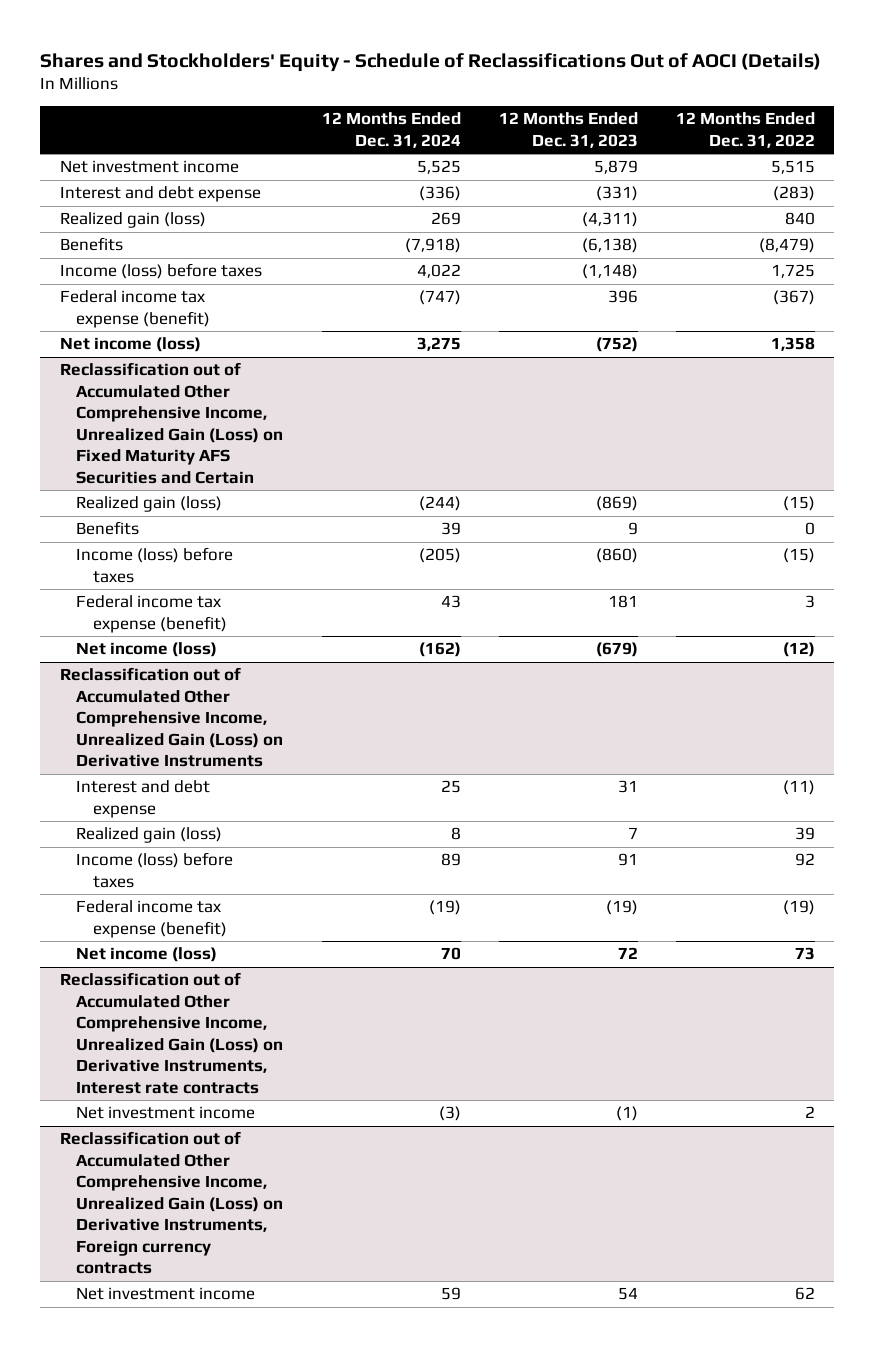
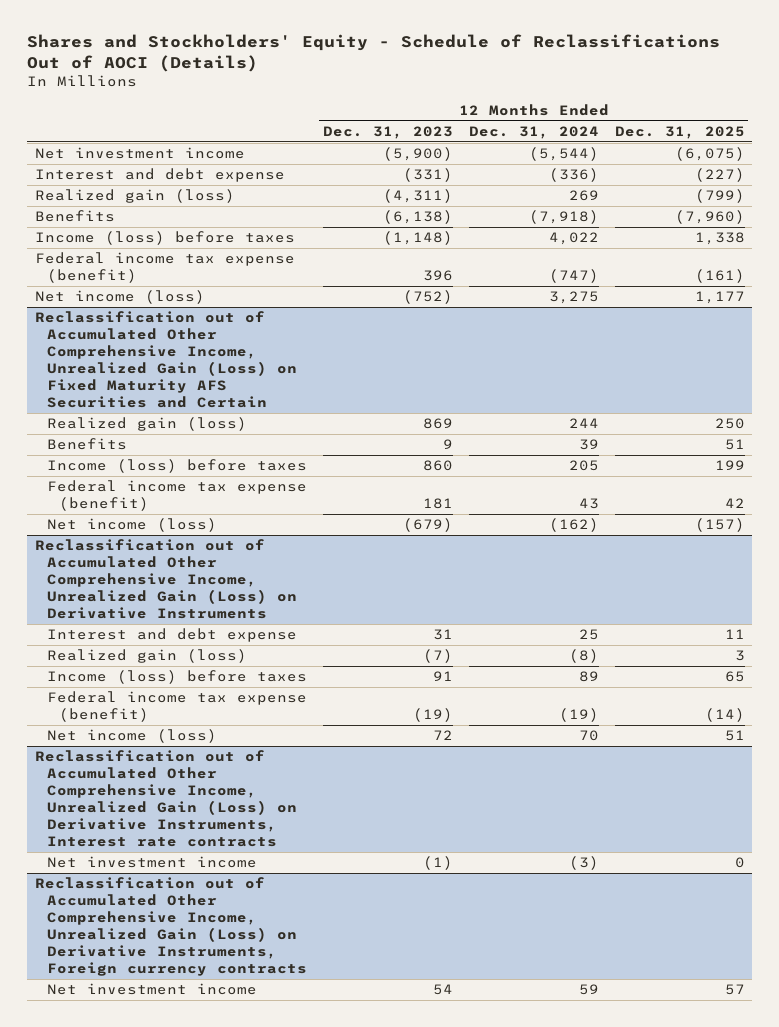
[676,112,816,148] 12 Months Ended Dec. 31, 2022 -> none
none -> [614,125,745,139] Dec. 31, 2025
[416,160,461,175] 5,525 -> [528,147,599,162] (5,544)
[593,160,638,175] 5,879 -> [382,147,453,162] (5,900)
[418,496,461,512] (244) -> [568,418,599,429] 244
[595,496,638,512] (869) -> [422,418,453,430] 869
[418,548,461,564] (205) -> [568,460,599,472] 205
[595,548,638,564] (860) -> [422,460,453,472] 860
[450,827,461,841] 8 -> [568,649,599,664] (8)
[627,827,638,840] 7 -> [422,649,453,664] (7)

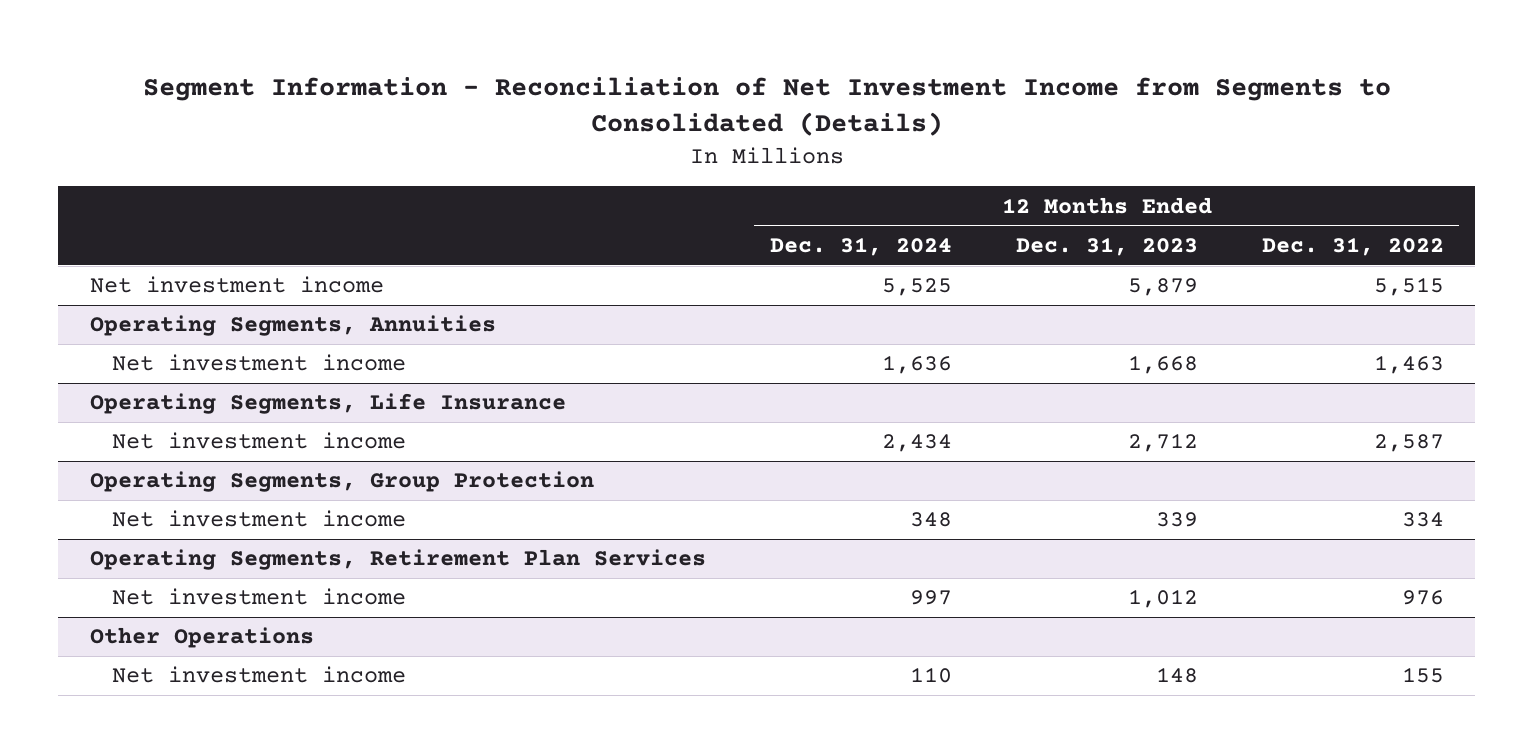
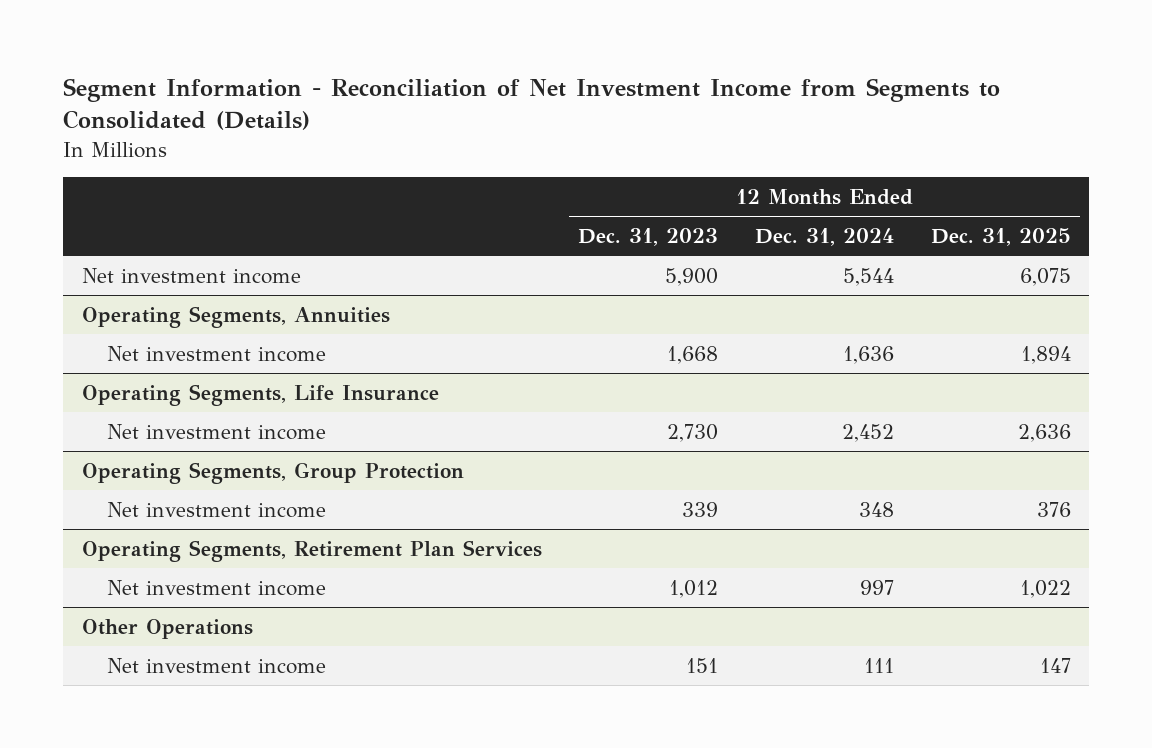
[1261,236,1444,256] Dec. 31, 2022 -> none
none -> [930,227,1071,246] Dec. 31, 2025
[881,278,952,297] 5,525 -> [843,267,895,286] 5,544
[1127,278,1198,297] 5,879 -> [665,267,719,286] 5,900
[881,434,952,453] 2,434 -> [842,423,895,442] 2,452
[1127,433,1198,453] 2,712 -> [667,423,719,442] 2,730
[909,667,952,684] 110 -> [864,657,895,673] 111
[1155,667,1198,684] 148 -> [686,657,719,673] 151

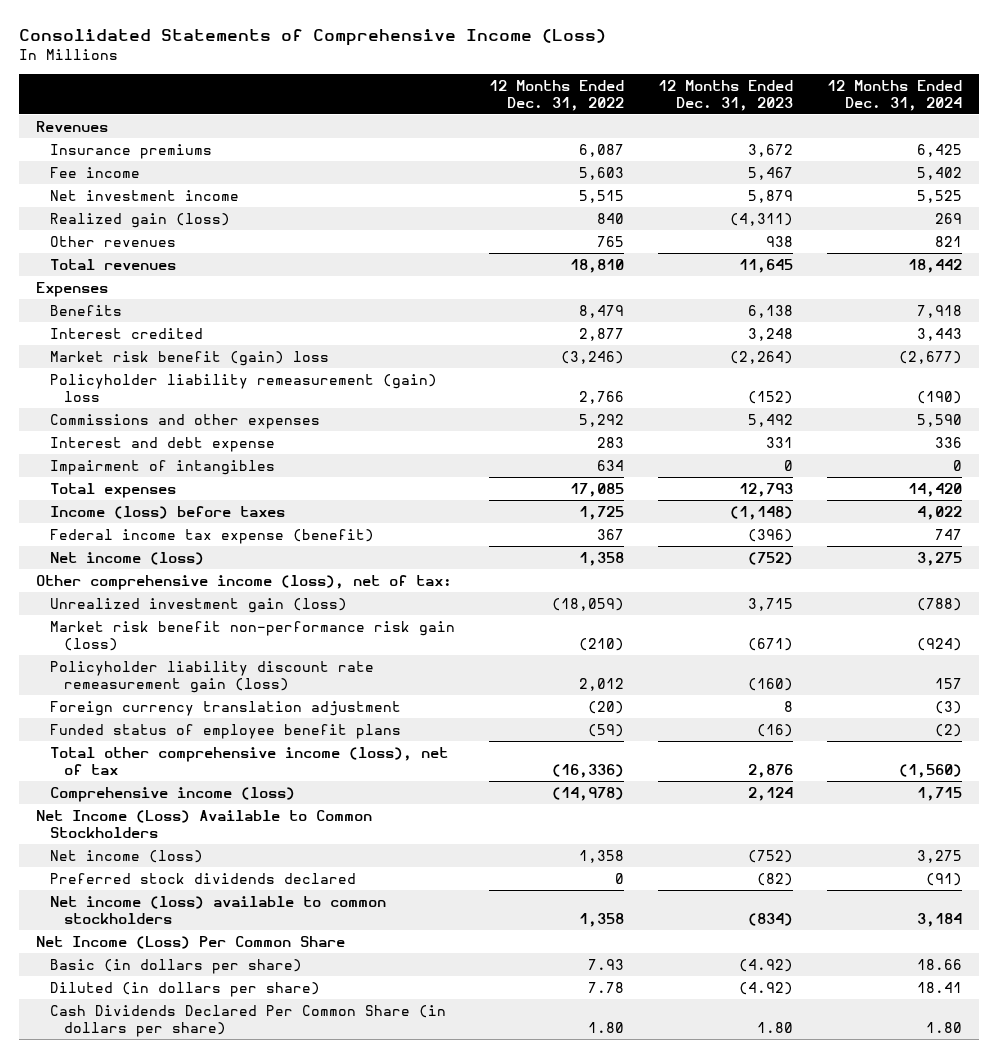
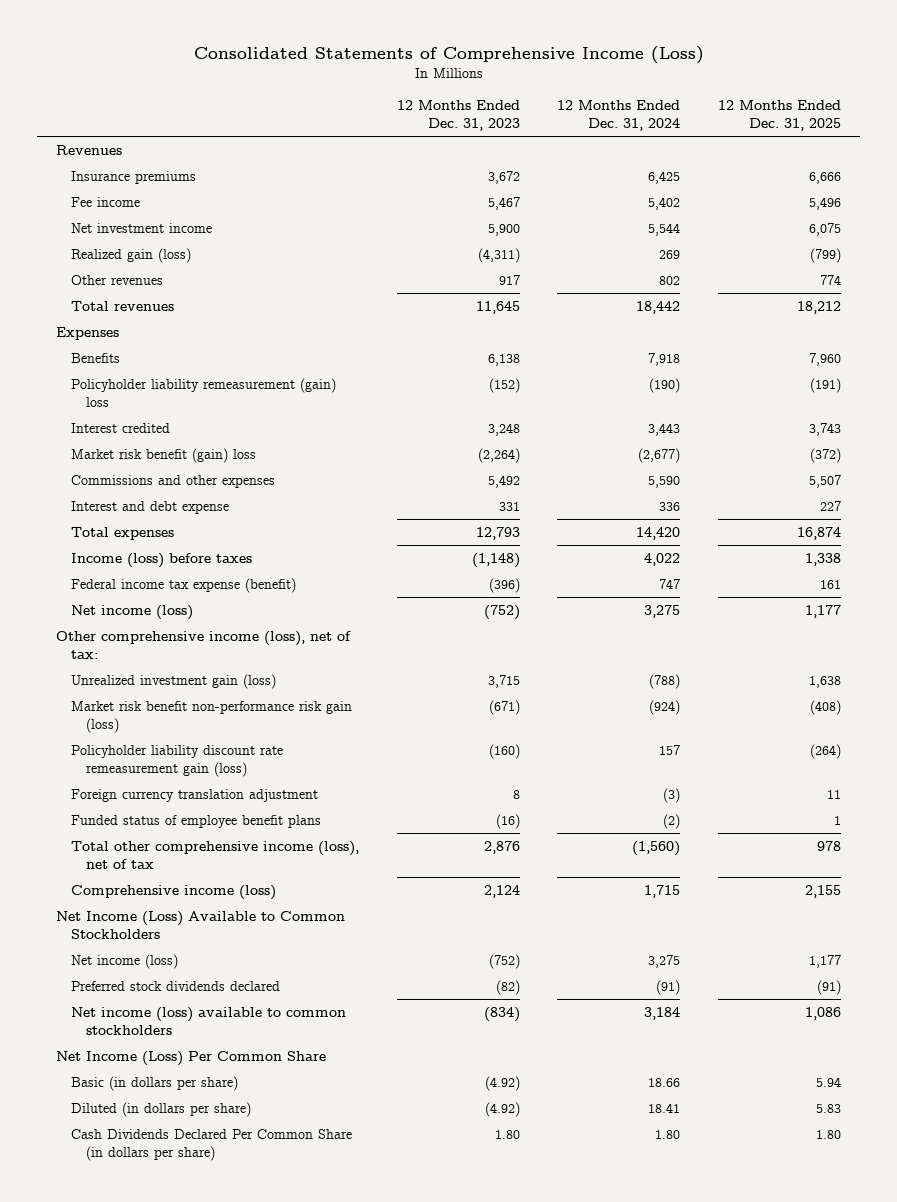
[489,79,625,111] 12 Months Ended Dec. 31, 2022 -> none
none -> [718,100,842,132] 12 Months Ended Dec. 31, 2025
[748,189,794,203] 5,879 -> [487,223,520,236] 5,900
[917,189,963,203] 5,525 -> [648,222,681,236] 5,544
[766,235,794,247] 938 -> [498,274,520,285] 917
[935,235,963,247] 821 -> [659,275,681,285] 802
[50,373,438,402] Policyholder liability remeasurement (gain) loss -> [71,377,337,407] Policyholder liability remeasurement (gain) loss
[50,459,276,475] Impairment of intangibles -> none

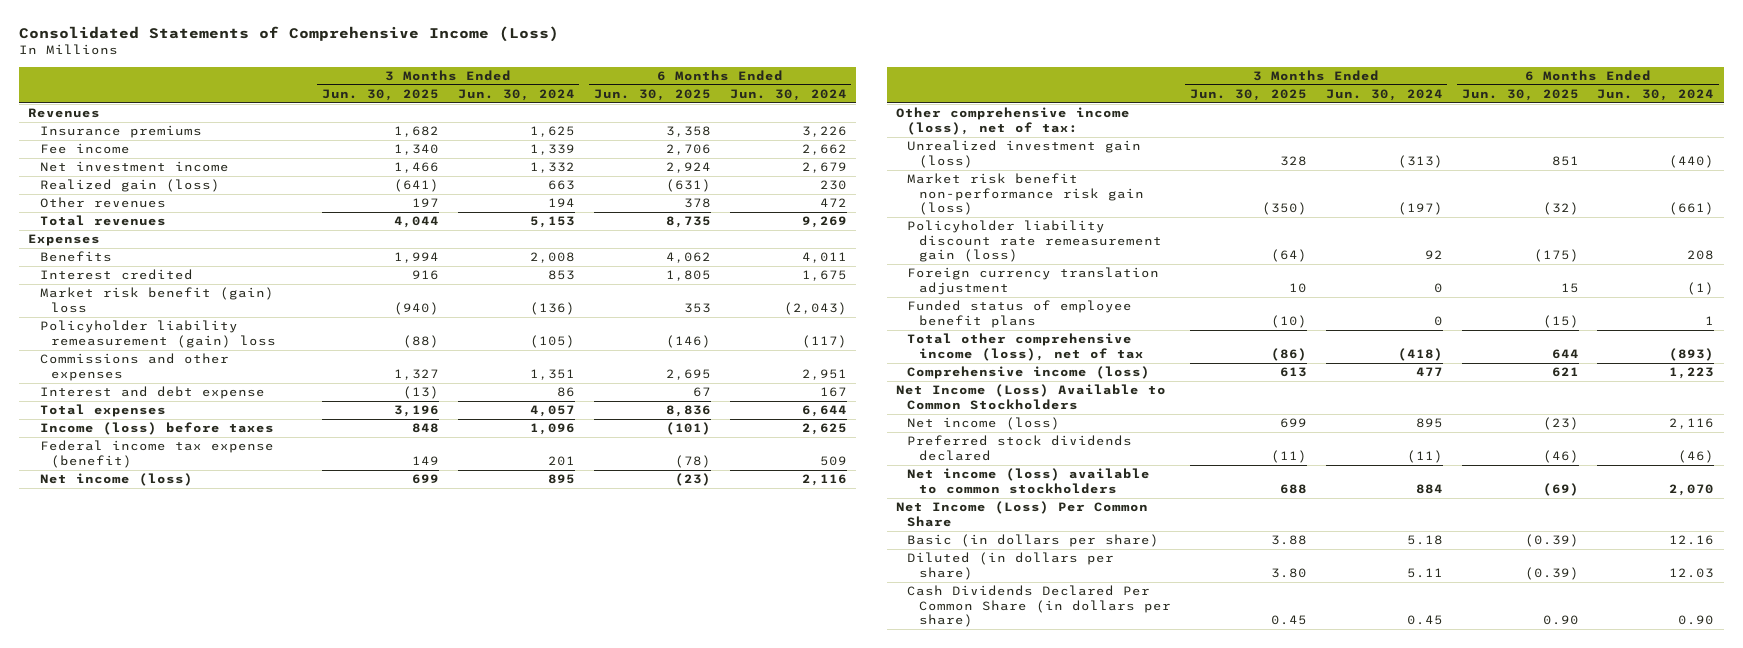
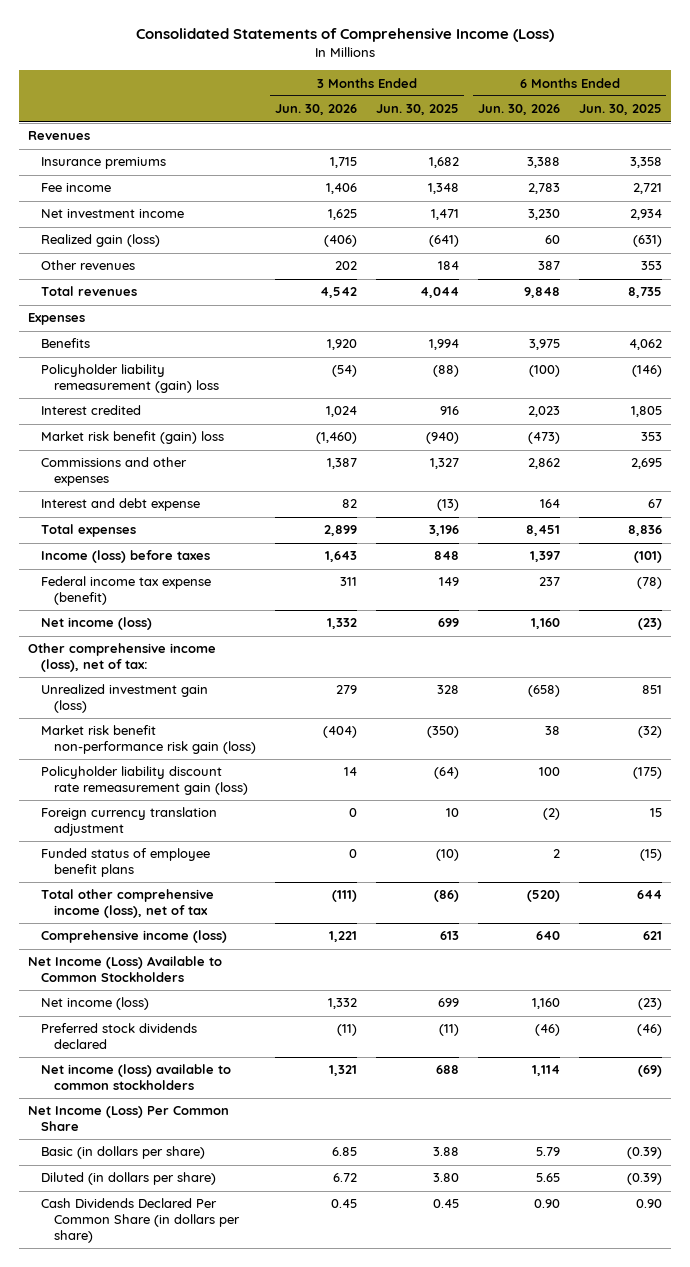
[457,88,575,101] Jun. 30, 2024 -> none
[729,88,847,101] Jun. 30, 2024 -> none
none -> [274,104,357,116] Jun. 30, 2026
none -> [477,104,560,116] Jun. 30, 2026
[393,144,439,156] 1,340 -> [427,183,459,195] 1,348
[665,144,711,156] 2,706 -> [632,183,662,195] 2,721
[393,162,439,174] 1,466 -> [430,209,459,221] 1,471
[665,162,711,174] 2,924 -> [629,209,662,221] 2,934
[411,198,439,208] 197 -> [437,261,459,271] 184
[683,198,711,209] 378 -> [640,261,662,271] 353
[39,320,276,348] Policyholder liability remeasurement (gain) loss -> [41,364,219,394] Policyholder liability remeasurement (gain) loss

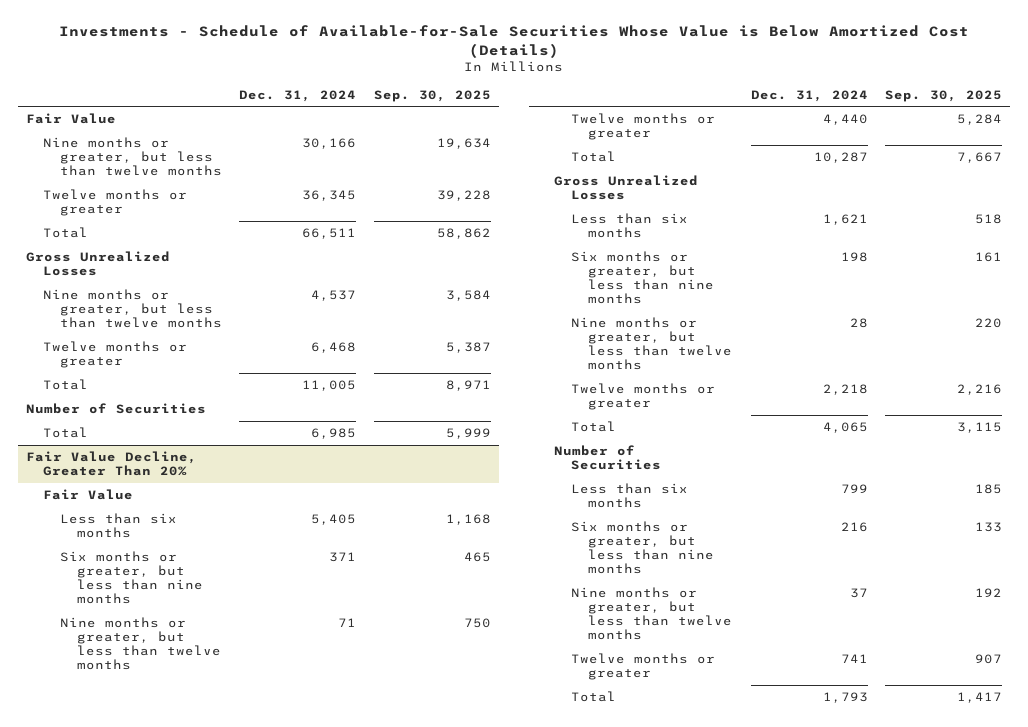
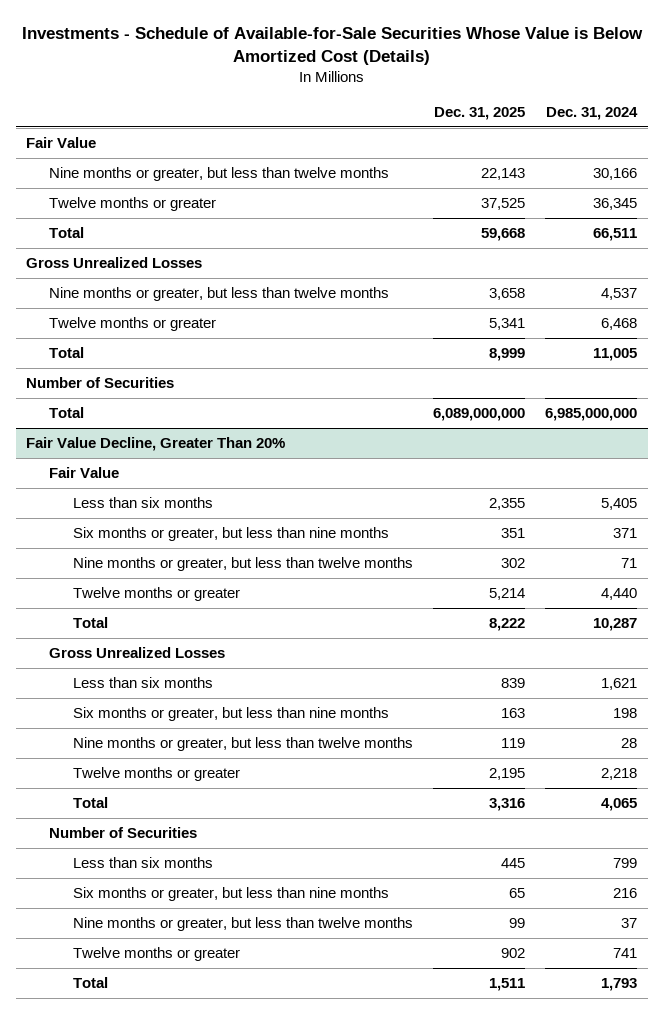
[373,89,491,102] Sep. 30, 2025 -> none
none -> [433,107,525,121] Dec. 31, 2025
[311,427,357,439] 6,985 -> [545,408,638,422] 6,985,000,000

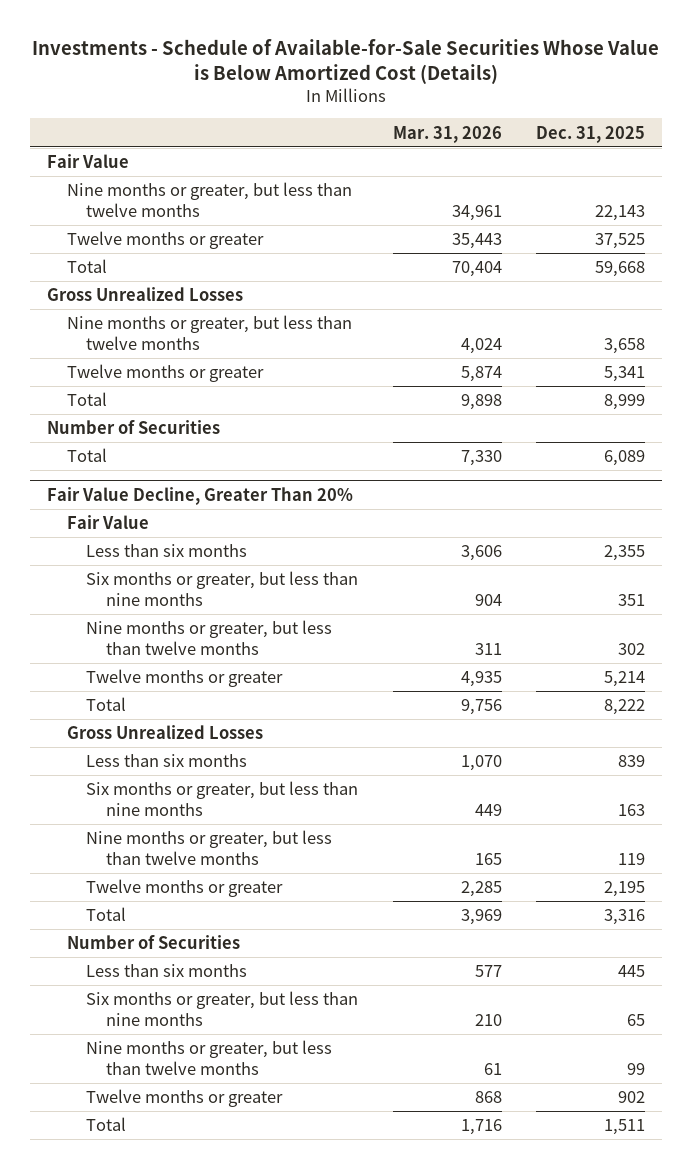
[546,107,639,121] Dec. 31, 2024 -> none
none -> [392,125,502,143] Mar. 31, 2026
[432,408,525,422] 6,089,000,000 -> [603,450,645,467] 6,089

